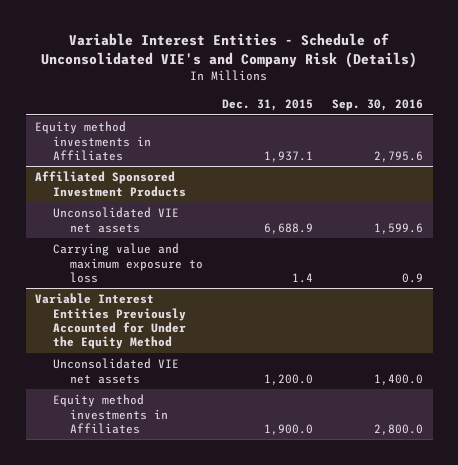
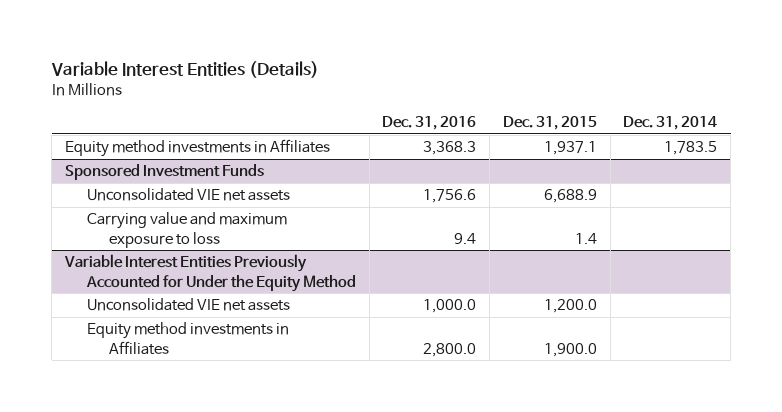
[41,32,418,68] Variable Interest Entities - Schedule of Unconsolidated VIE's and Company Risk (Details) -> [50,60,319,78] Variable Interest Entities (Details)
[332,98,424,111] Sep. 30, 2016 -> none
none -> [382,116,477,131] Dec. 31, 2016
none -> [623,116,718,131] Dec. 31, 2014
[35,171,186,197] Affiliated Sponsored Investment Products -> [64,164,264,181] Sponsored Investment Funds

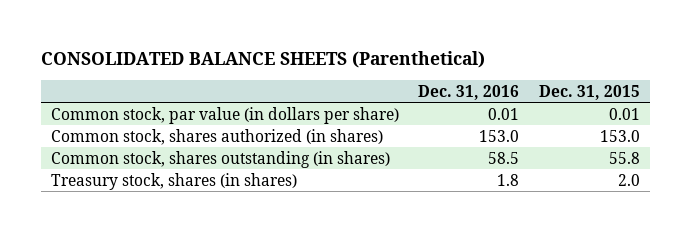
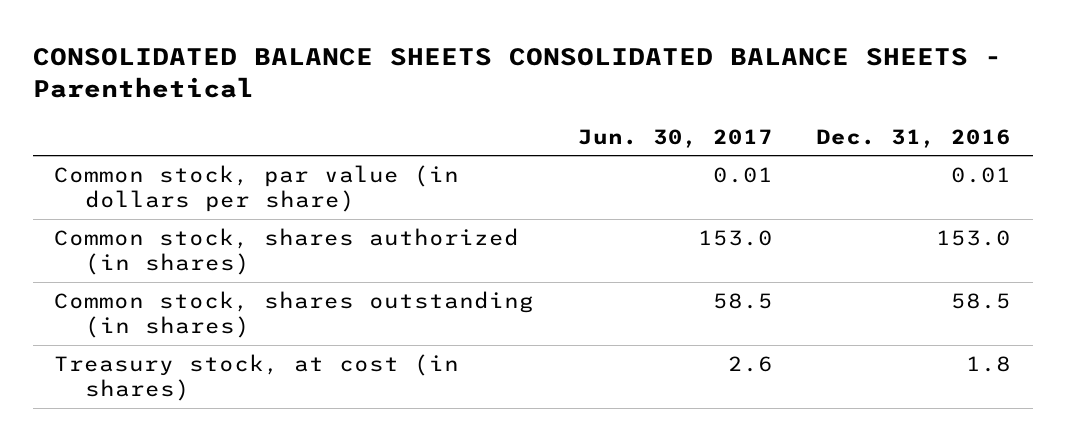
[40,50,485,68] CONSOLIDATED BALANCE SHEETS (Parenthetical) -> [32,47,1002,98] CONSOLIDATED BALANCE SHEETS CONSOLIDATED BALANCE SHEETS - Parenthetical
[538,84,640,100] Dec. 31, 2015 -> none
none -> [577,128,773,148] Jun. 30, 2017
[50,172,297,190] Treasury stock, shares (in shares) -> [54,354,460,402] Treasury stock, at cost (in shares)

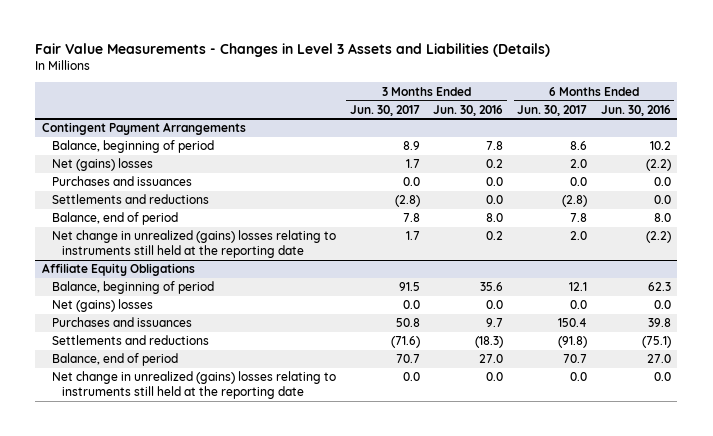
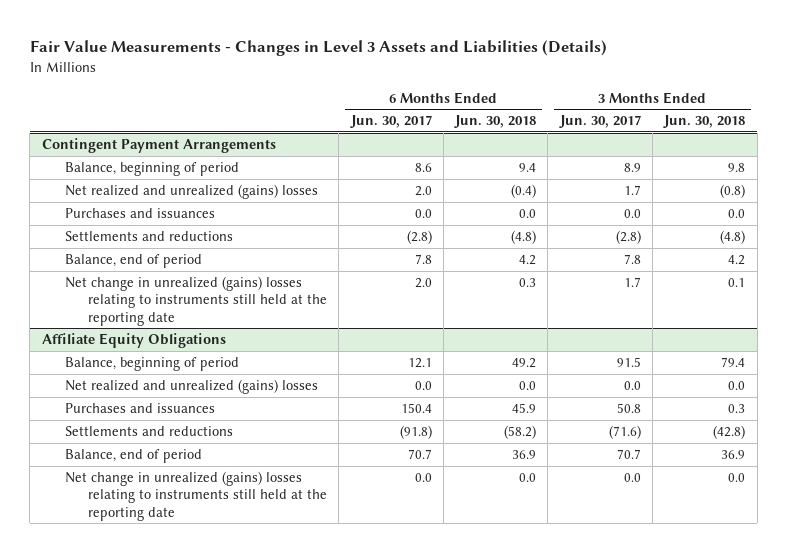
[433,104,504,116] Jun. 30, 2016 -> none
[600,104,671,116] Jun. 30, 2016 -> none
none -> [454,115,537,129] Jun. 30, 2018
none -> [663,115,746,129] Jun. 30, 2018
[52,158,154,172] Net (gains) losses -> [64,184,318,200] Net realized and unrealized (gains) losses
[52,299,154,313] Net (gains) losses -> [64,379,318,395] Net realized and unrealized (gains) losses

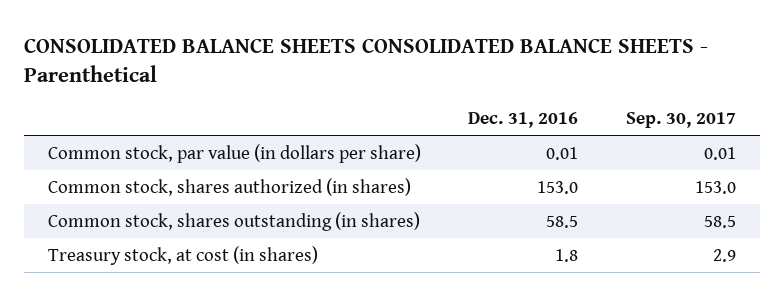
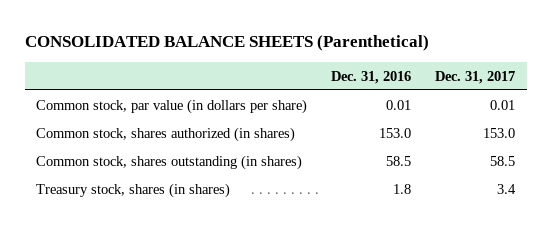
[23,37,708,83] CONSOLIDATED BALANCE SHEETS CONSOLIDATED BALANCE SHEETS - Parenthetical -> [24,35,429,52] CONSOLIDATED BALANCE SHEETS (Parenthetical)
[625,111,736,128] Sep. 30, 2017 -> none
none -> [434,70,515,84] Dec. 31, 2017
[47,246,318,266] Treasury stock, at cost (in shares) -> [36,182,231,198] Treasury stock, shares (in shares)

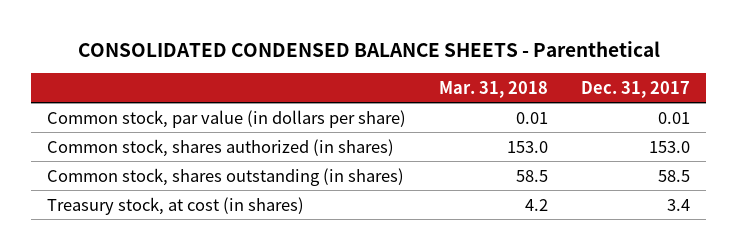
[24,35,429,52] CONSOLIDATED BALANCE SHEETS (Parenthetical) -> [77,40,660,57] CONSOLIDATED CONDENSED BALANCE SHEETS - Parenthetical
[331,70,412,84] Dec. 31, 2016 -> none
none -> [439,80,549,98] Mar. 31, 2018
[36,182,231,198] Treasury stock, shares (in shares) -> [47,196,305,215] Treasury stock, at cost (in shares)

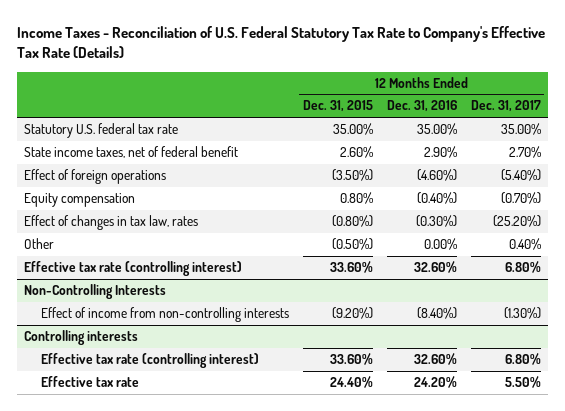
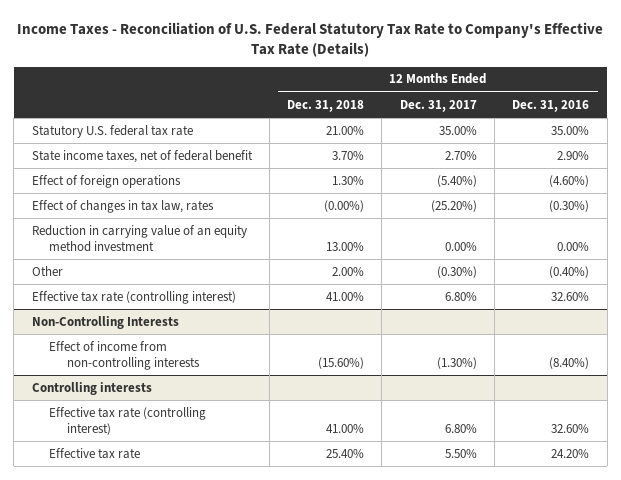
[302,100,373,113] Dec. 31, 2015 -> none
none -> [287,99,365,112] Dec. 31, 2018
[24,193,136,208] Equity compensation -> none
none -> [31,224,247,252] Reduction in carrying value of an equity method investment
[423,238,457,251] 0.00% -> [549,265,590,278] (0.40%)
[508,238,541,251] 0.40% -> [436,265,477,278] (0.30%)

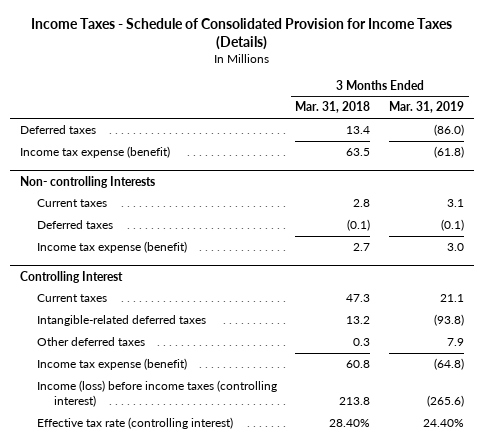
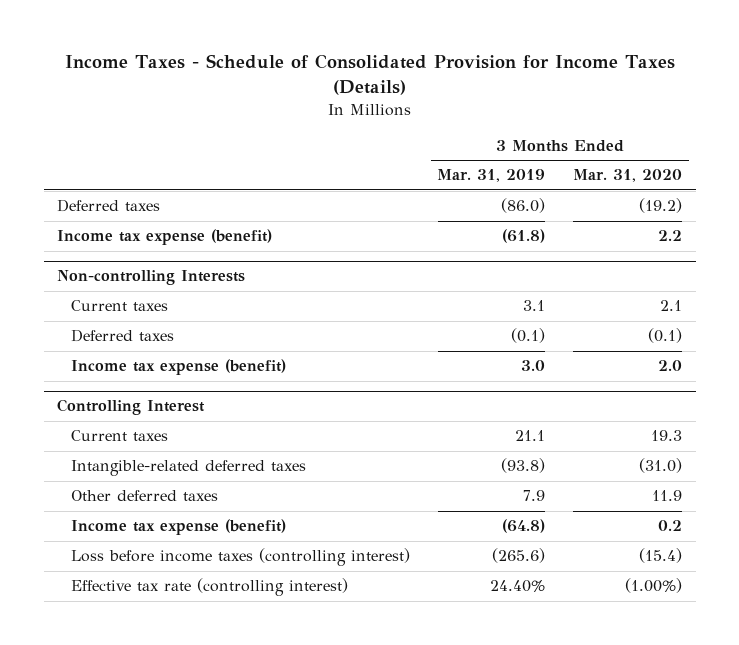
[295,101,371,114] Mar. 31, 2018 -> none
none -> [572,169,682,183] Mar. 31, 2020
[19,175,155,188] Non- controlling Interests -> [57,270,246,286] Non-controlling Interests
[36,380,277,408] Income (loss) before income taxes (controlling interest) -> [71,548,411,567] Loss before income taxes (controlling interest)

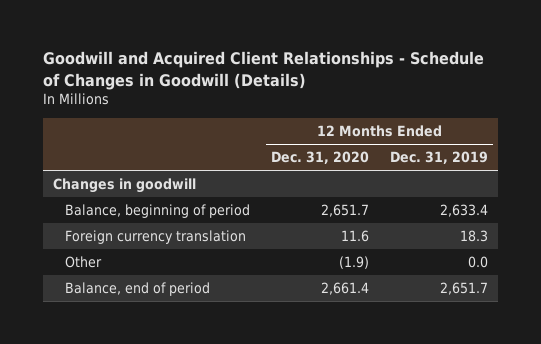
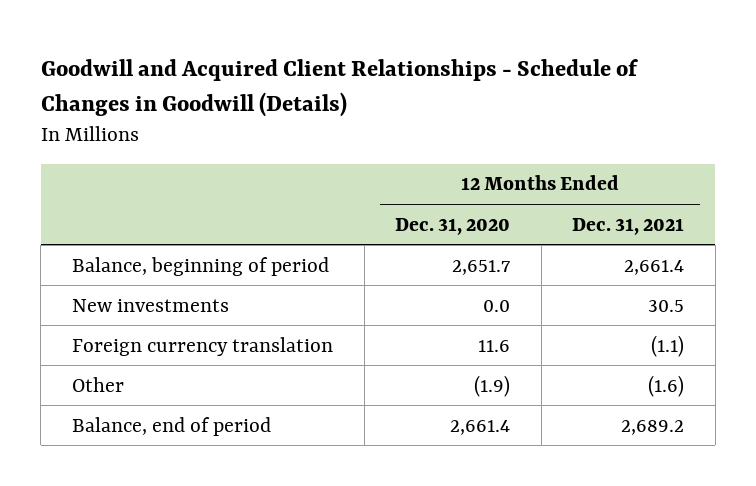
[389,151,488,165] Dec. 31, 2019 -> none
none -> [572,217,685,235] Dec. 31, 2021
[53,178,197,194] Changes in goodwill -> none
none -> [71,298,229,312] New investments

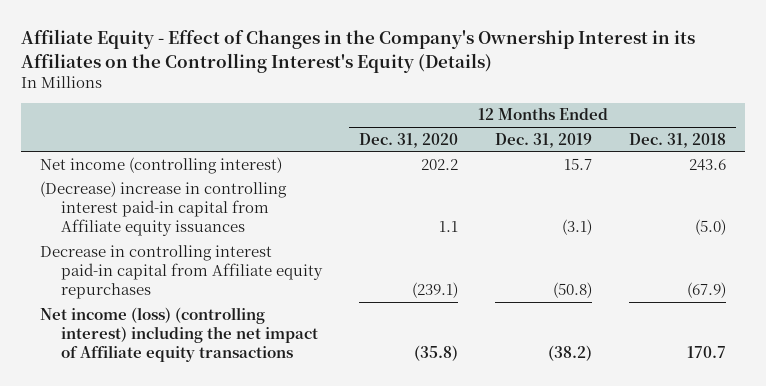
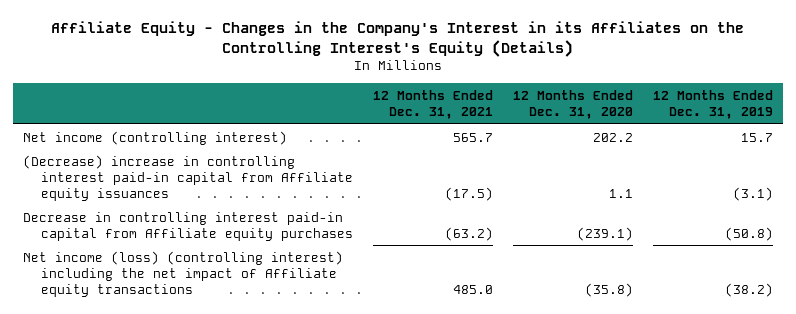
[21,29,696,73] Affiliate Equity - Effect of Changes in the Company's Ownership Interest in its Affiliates on the Controlling Interest's Equity (Details) -> [51,21,745,58] Affiliate Equity - Changes in the Company's Interest in its Affiliates on the Controlling Interest's Equity (Details)
[629,132,727,148] Dec. 31, 2018 -> none
none -> [373,89,494,120] 12 Months Ended Dec. 31, 2021
[39,244,323,300] Decrease in controlling interest paid-in capital from Affiliate equity repurchases -> [23,211,354,241] Decrease in controlling interest paid-in capital from Affiliate equity purchases

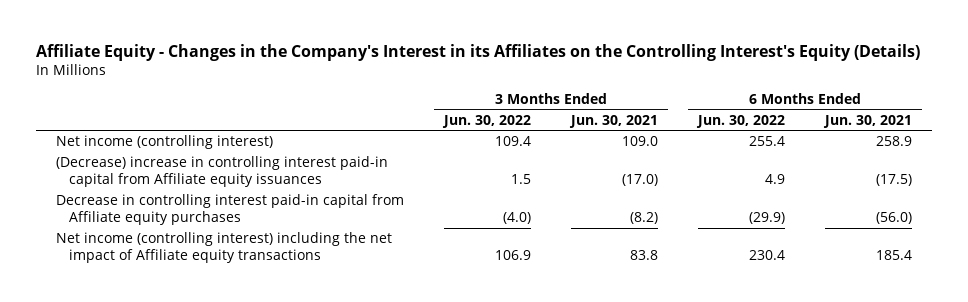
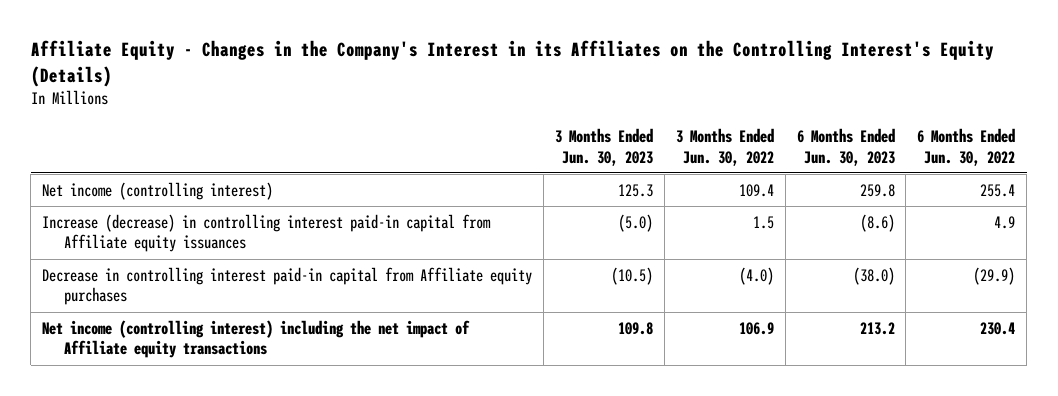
[569,114,659,128] Jun. 30, 2021 -> none
[823,114,913,128] Jun. 30, 2021 -> none
none -> [555,127,654,166] 3 Months Ended Jun. 30, 2023
none -> [796,127,895,166] 6 Months Ended Jun. 30, 2023
[56,156,389,188] (Decrease) increase in controlling interest paid-in capital from Affiliate equity issuances -> [42,213,492,253] Increase (decrease) in controlling interest paid-in capital from Affiliate equity issuances

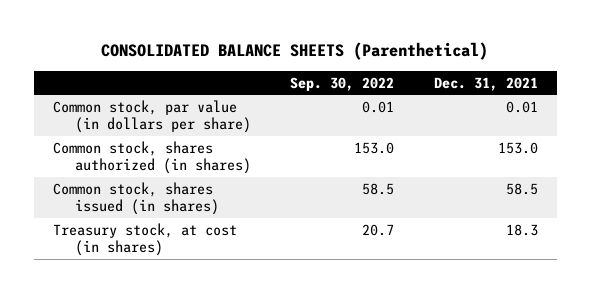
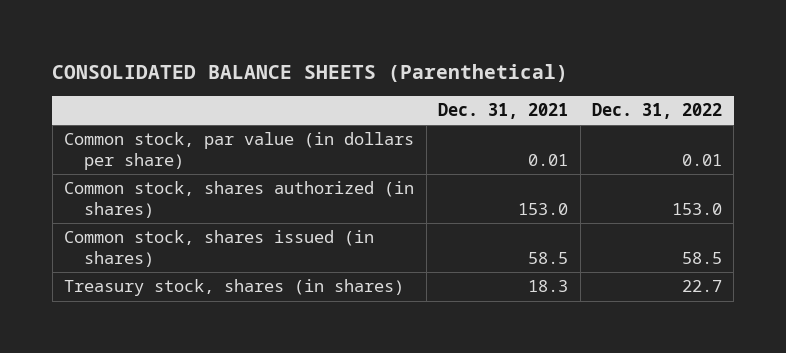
[290,76,395,91] Sep. 30, 2022 -> none
none -> [592,103,723,120] Dec. 31, 2022
[53,222,238,256] Treasury stock, at cost (in shares) -> [64,279,405,297] Treasury stock, shares (in shares)

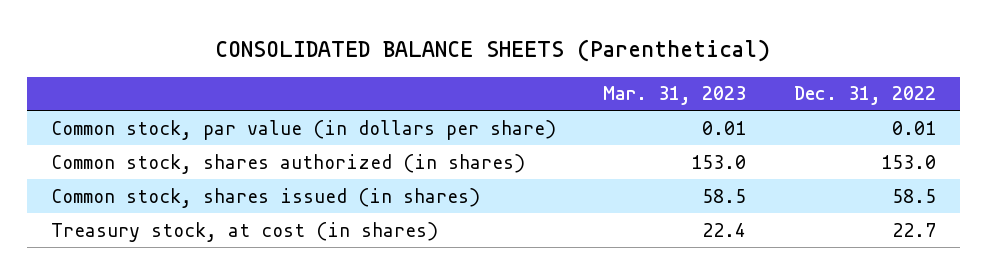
[438,103,569,120] Dec. 31, 2021 -> none
none -> [603,86,747,106] Mar. 31, 2023
[64,279,405,297] Treasury stock, shares (in shares) -> [50,221,438,242] Treasury stock, at cost (in shares)

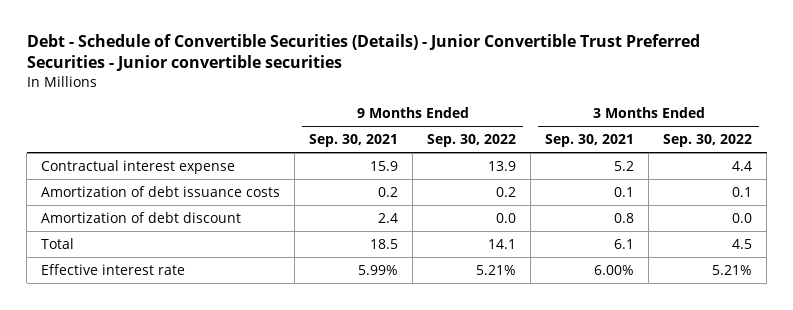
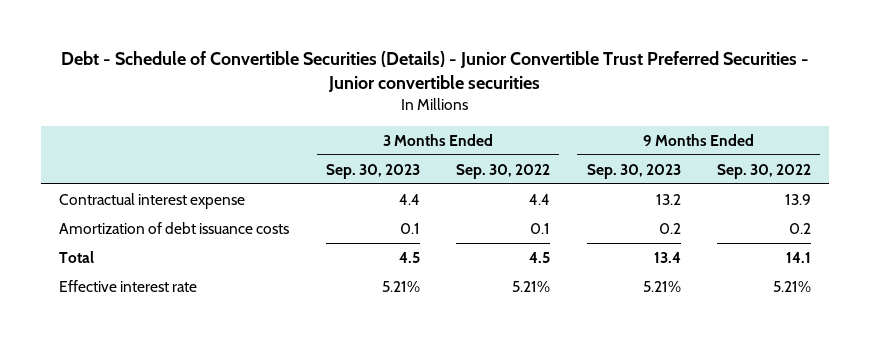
[309,134,399,148] Sep. 30, 2021 -> none
[545,134,635,148] Sep. 30, 2021 -> none
none -> [325,163,420,179] Sep. 30, 2023
none -> [586,163,681,179] Sep. 30, 2023
[41,211,242,223] Amortization of debt discount -> none

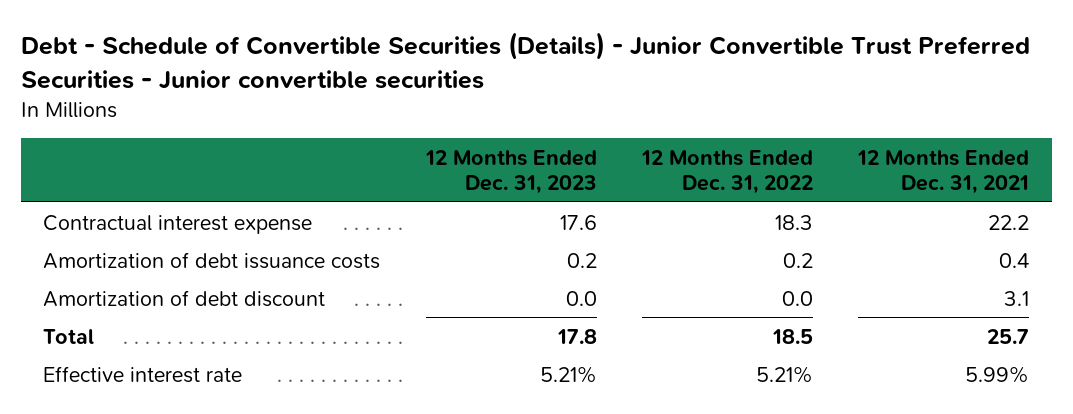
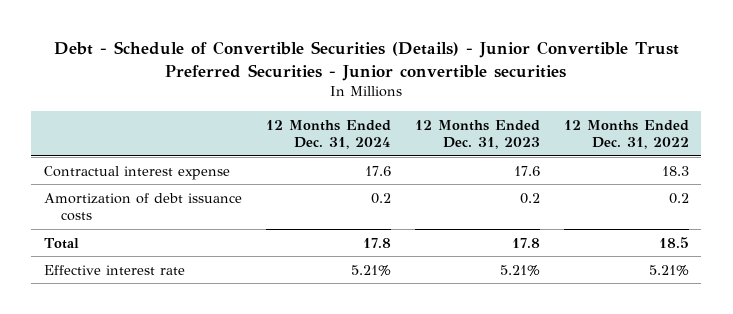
[857,149,1030,194] 12 Months Ended Dec. 31, 2021 -> none
none -> [265,119,391,150] 12 Months Ended Dec. 31, 2024
[43,289,326,307] Amortization of debt discount -> none

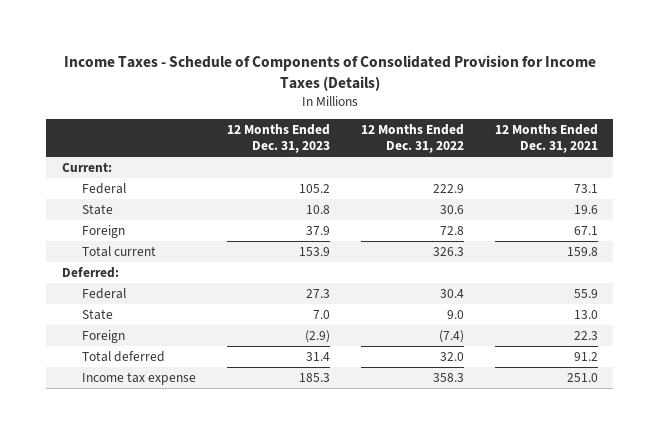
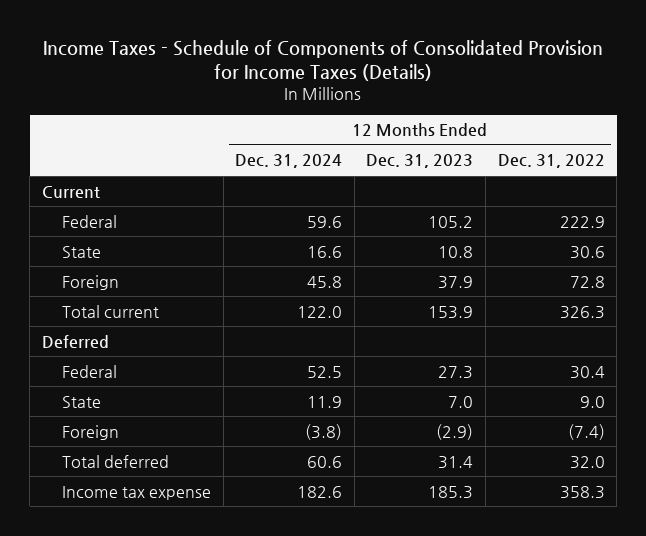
[494,124,598,154] 12 Months Ended Dec. 31, 2021 -> none
none -> [235,154,343,169] Dec. 31, 2024
[61,161,112,172] Current: -> [41,185,100,198] Current
[61,266,119,278] Deferred: -> [41,334,109,348] Deferred

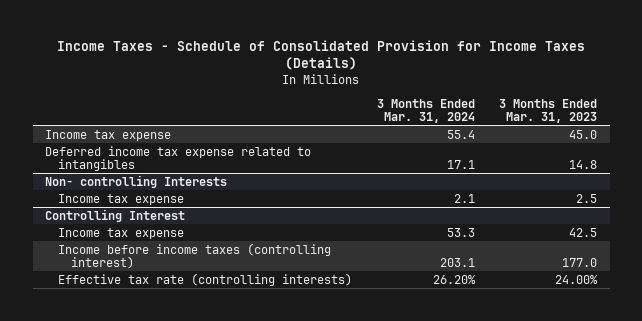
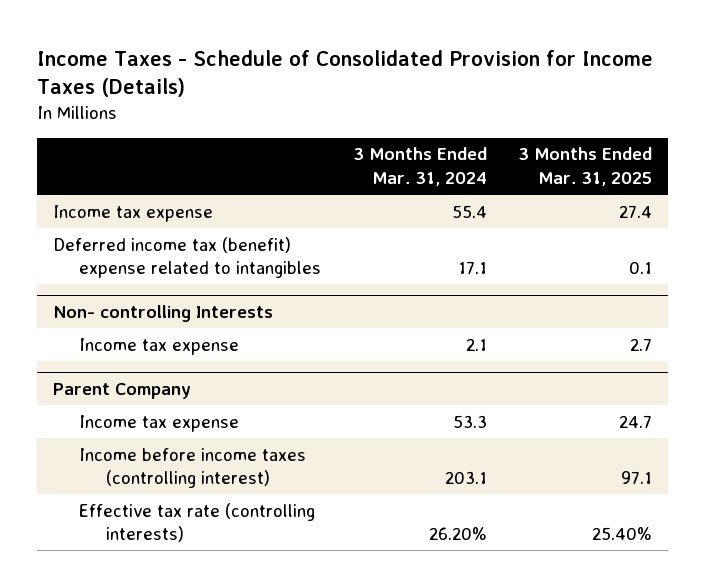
[499,98,598,123] 3 Months Ended Mar. 31, 2023 -> none
none -> [518,147,653,187] 3 Months Ended Mar. 31, 2025
[45,145,312,171] Deferred income tax expense related to intangibles -> [52,236,322,279] Deferred income tax (benefit) expense related to intangibles
[45,208,186,222] Controlling Interest -> [52,383,191,400] Parent Company

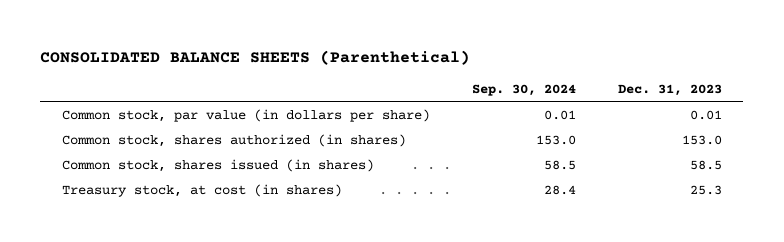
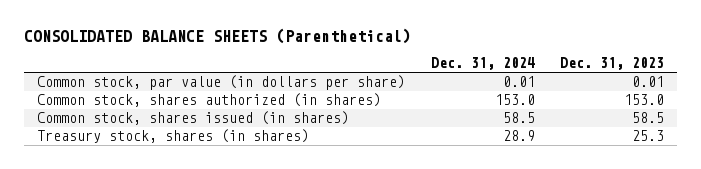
[471,84,576,97] Sep. 30, 2024 -> none
none -> [430,57,535,71] Dec. 31, 2024
[61,183,342,197] Treasury stock, at cost (in shares) -> [37,129,310,144] Treasury stock, shares (in shares)

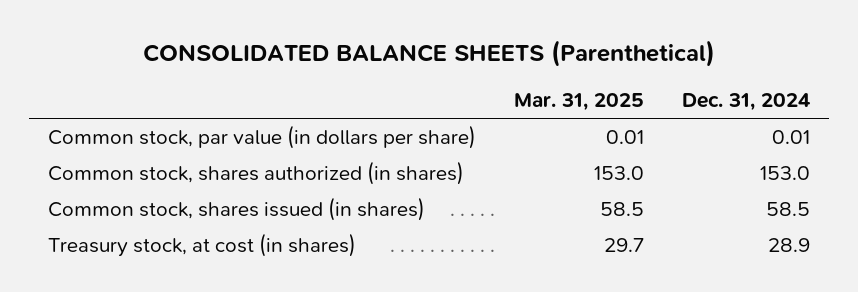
[560,57,665,71] Dec. 31, 2023 -> none
none -> [514,93,645,112] Mar. 31, 2025
[37,129,310,144] Treasury stock, shares (in shares) -> [48,233,357,258] Treasury stock, at cost (in shares)

